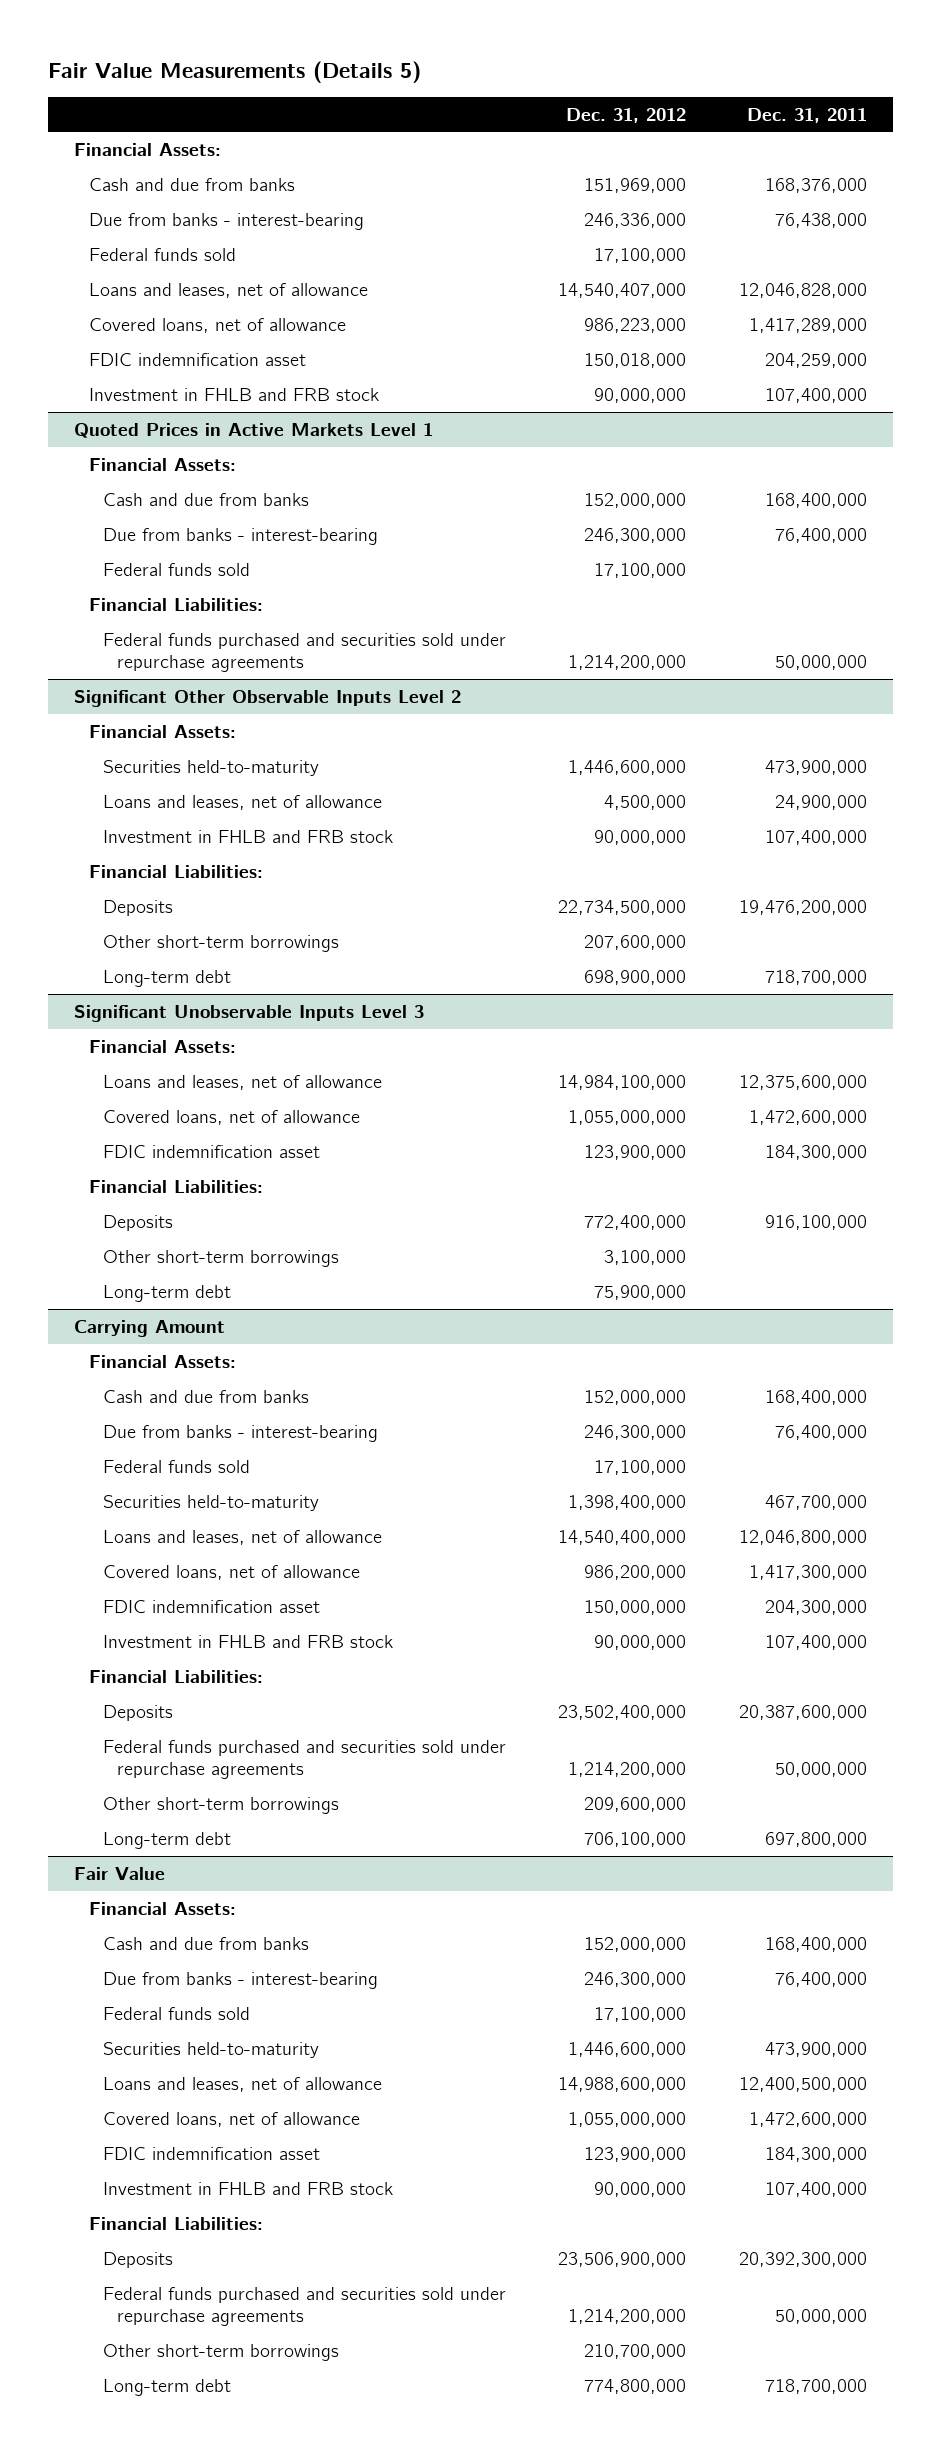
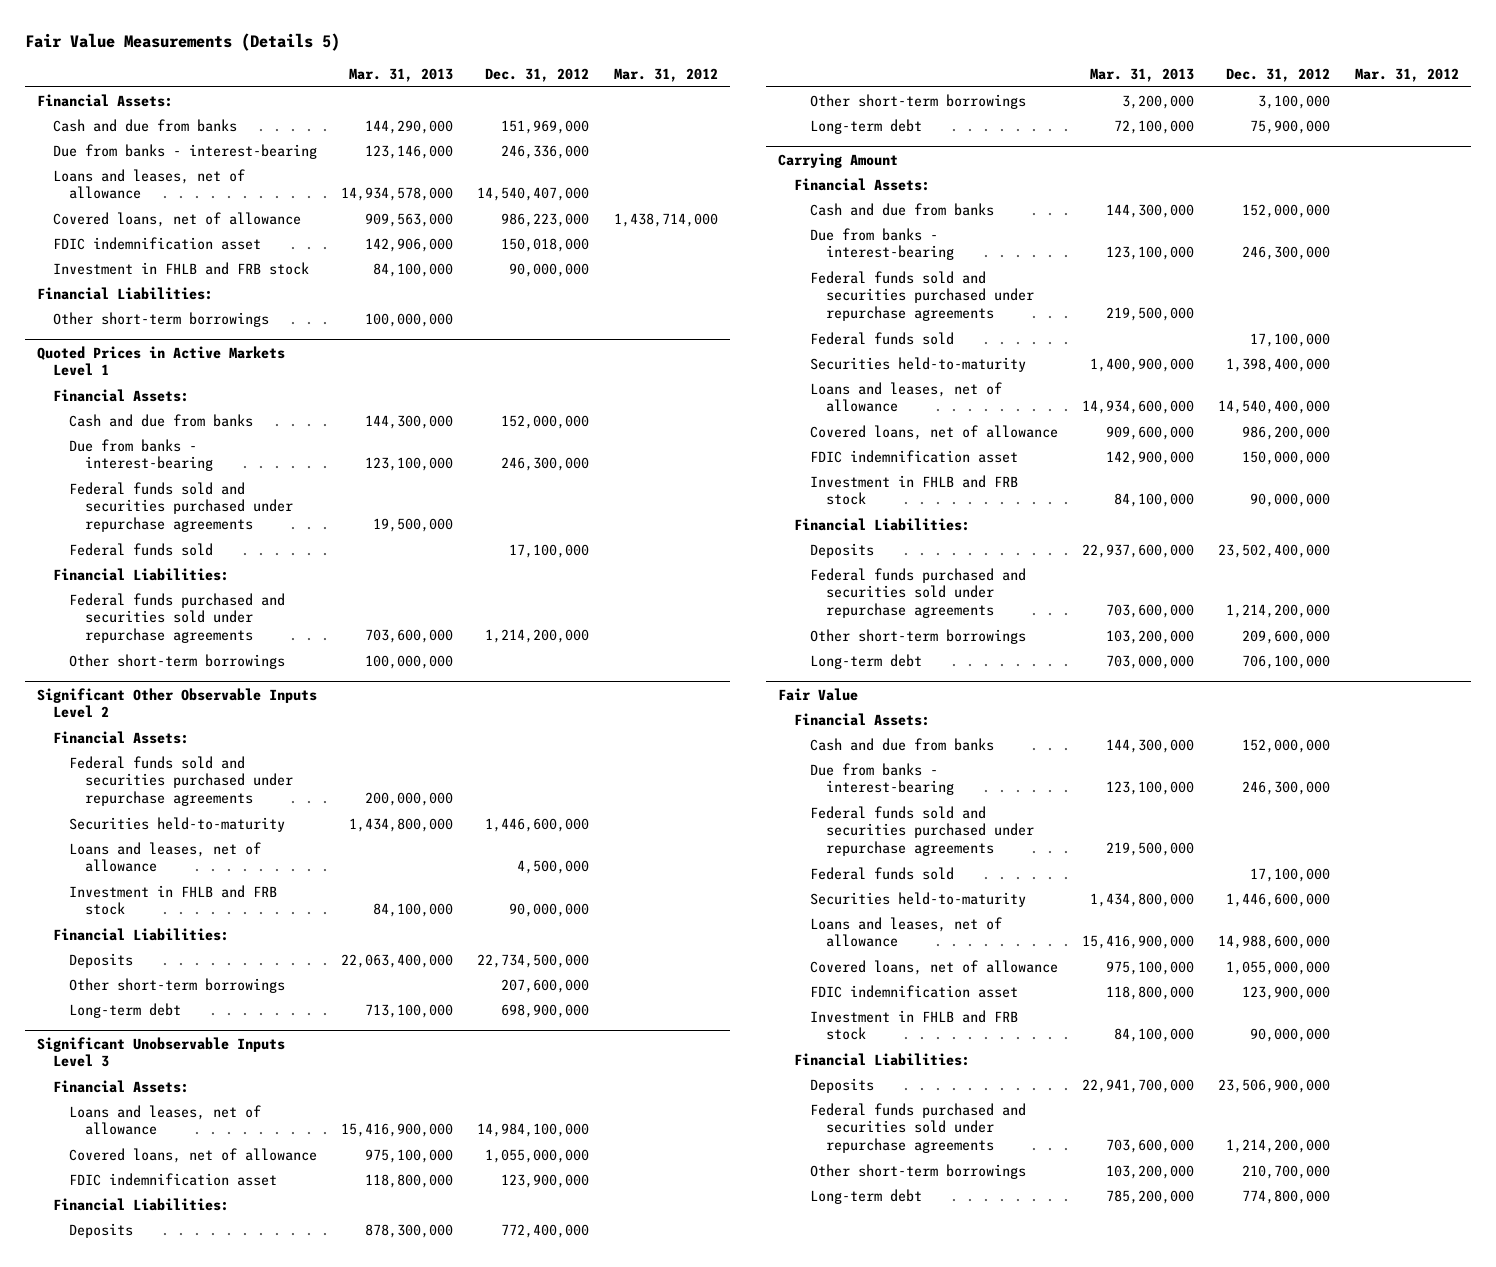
[747,107,868,123] Dec. 31, 2011 -> none
none -> [349,67,454,82] Mar. 31, 2013
none -> [613,67,718,82] Mar. 31, 2012
[88,247,236,261] Federal funds sold -> none
none -> [36,286,213,300] Financial Liabilities:
none -> [52,311,269,327] Other short-term borrowings
none -> [68,481,293,533] Federal funds sold and securities purchased under repurchase agreements
none -> [68,653,285,669] Other short-term borrowings
none -> [68,755,293,807] Federal funds sold and securities purchased under repurchase agreements
none -> [809,270,1034,322] Federal funds sold and securities purchased under repurchase agreements
none -> [809,805,1034,857] Federal funds sold and securities purchased under repurchase agreements

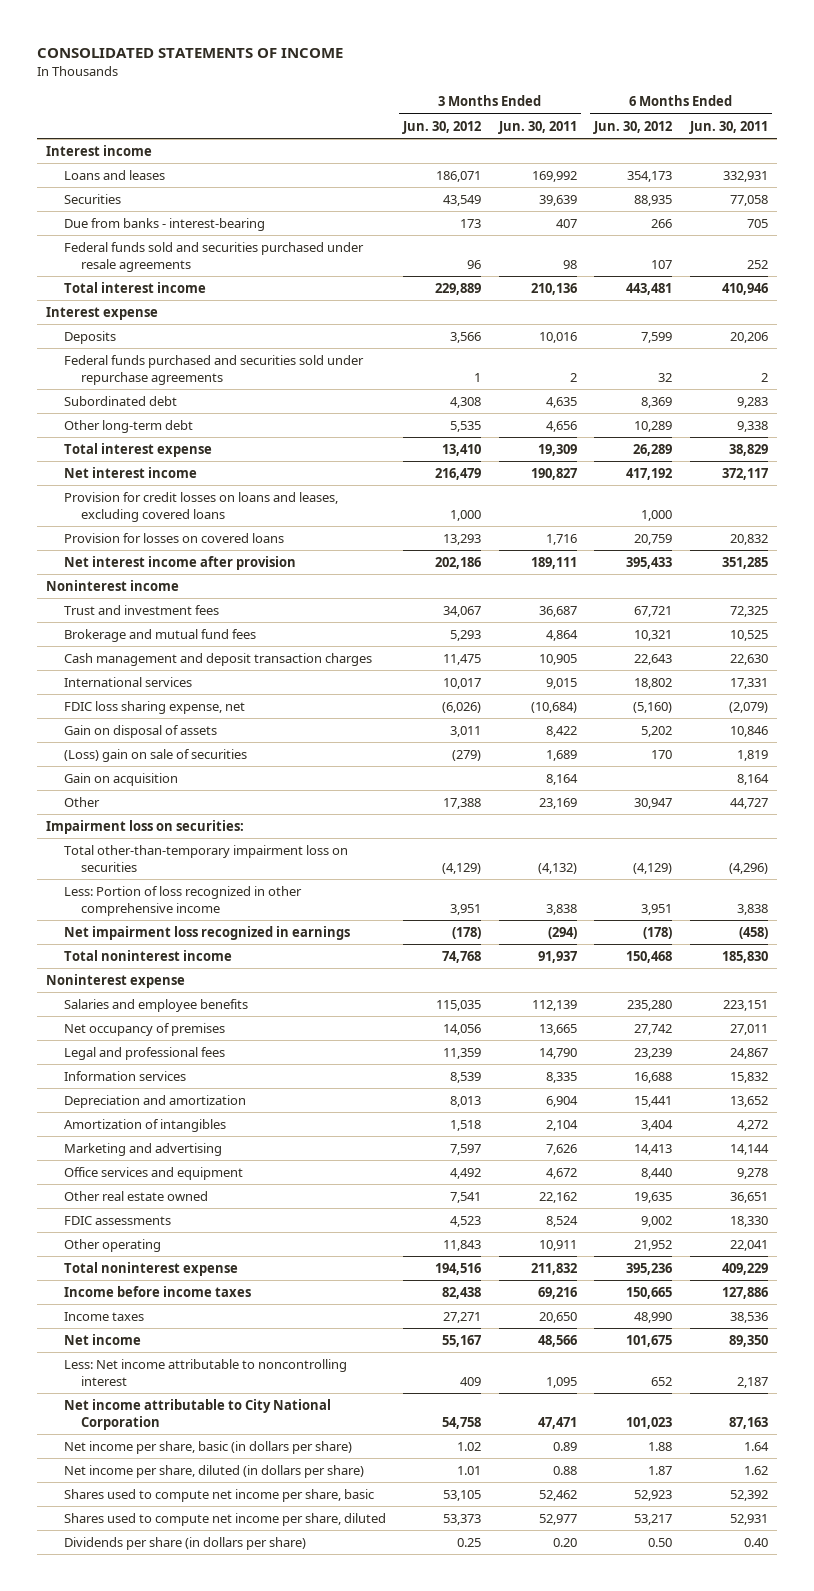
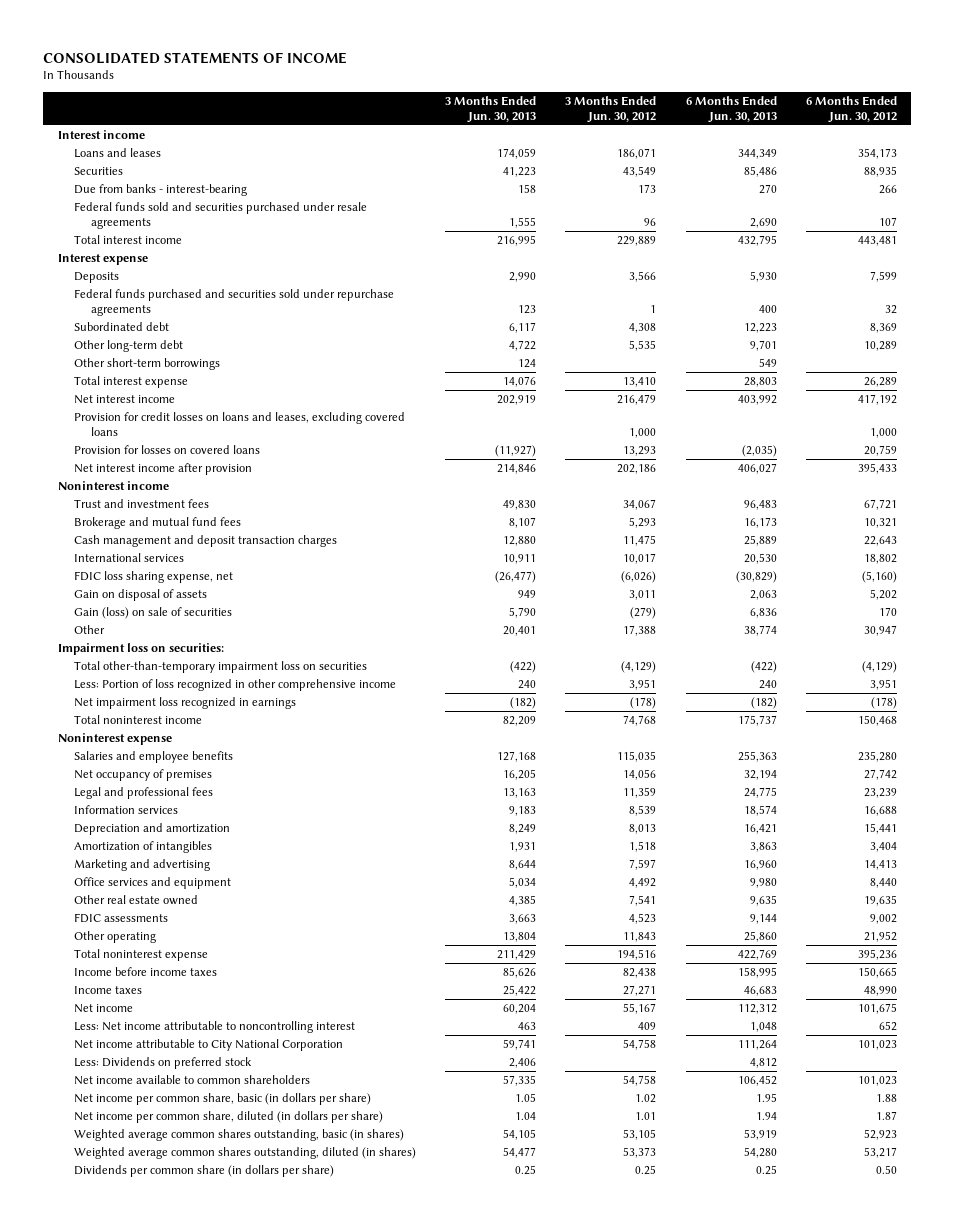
[497,120,577,134] Jun. 30, 2011 -> none
[688,120,768,134] Jun. 30, 2011 -> none
none -> [445,96,537,123] 3 Months Ended Jun. 30, 2013
none -> [685,96,777,123] 6 Months Ended Jun. 30, 2013
none -> [74,358,221,371] Other short-term borrowings
[63,772,178,786] Gain on acquisition -> none
[63,748,247,762] (Loss) gain on sale of securities -> [74,607,233,620] Gain (loss) on sale of securities
none -> [74,1057,253,1070] Less: Dividends on preferred stock
none -> [74,1075,311,1086] Net income available to common shareholders
[63,1440,352,1454] Net income per share, basic (in dollars per share) -> [74,1093,372,1106] Net income per common share, basic (in dollars per share)
[63,1464,364,1478] Net income per share, diluted (in dollars per share) -> [74,1111,384,1124] Net income per common share, diluted (in dollars per share)
[63,1488,374,1502] Shares used to compute net income per share, basic -> [74,1129,405,1142] Weighted average common shares outstanding, basic (in shares)
[63,1512,386,1526] Shares used to compute net income per share, diluted -> [74,1147,417,1160] Weighted average common shares outstanding, diluted (in shares)
[63,1536,306,1550] Dividends per share (in dollars per share) -> [74,1165,335,1178] Dividends per common share (in dollars per share)

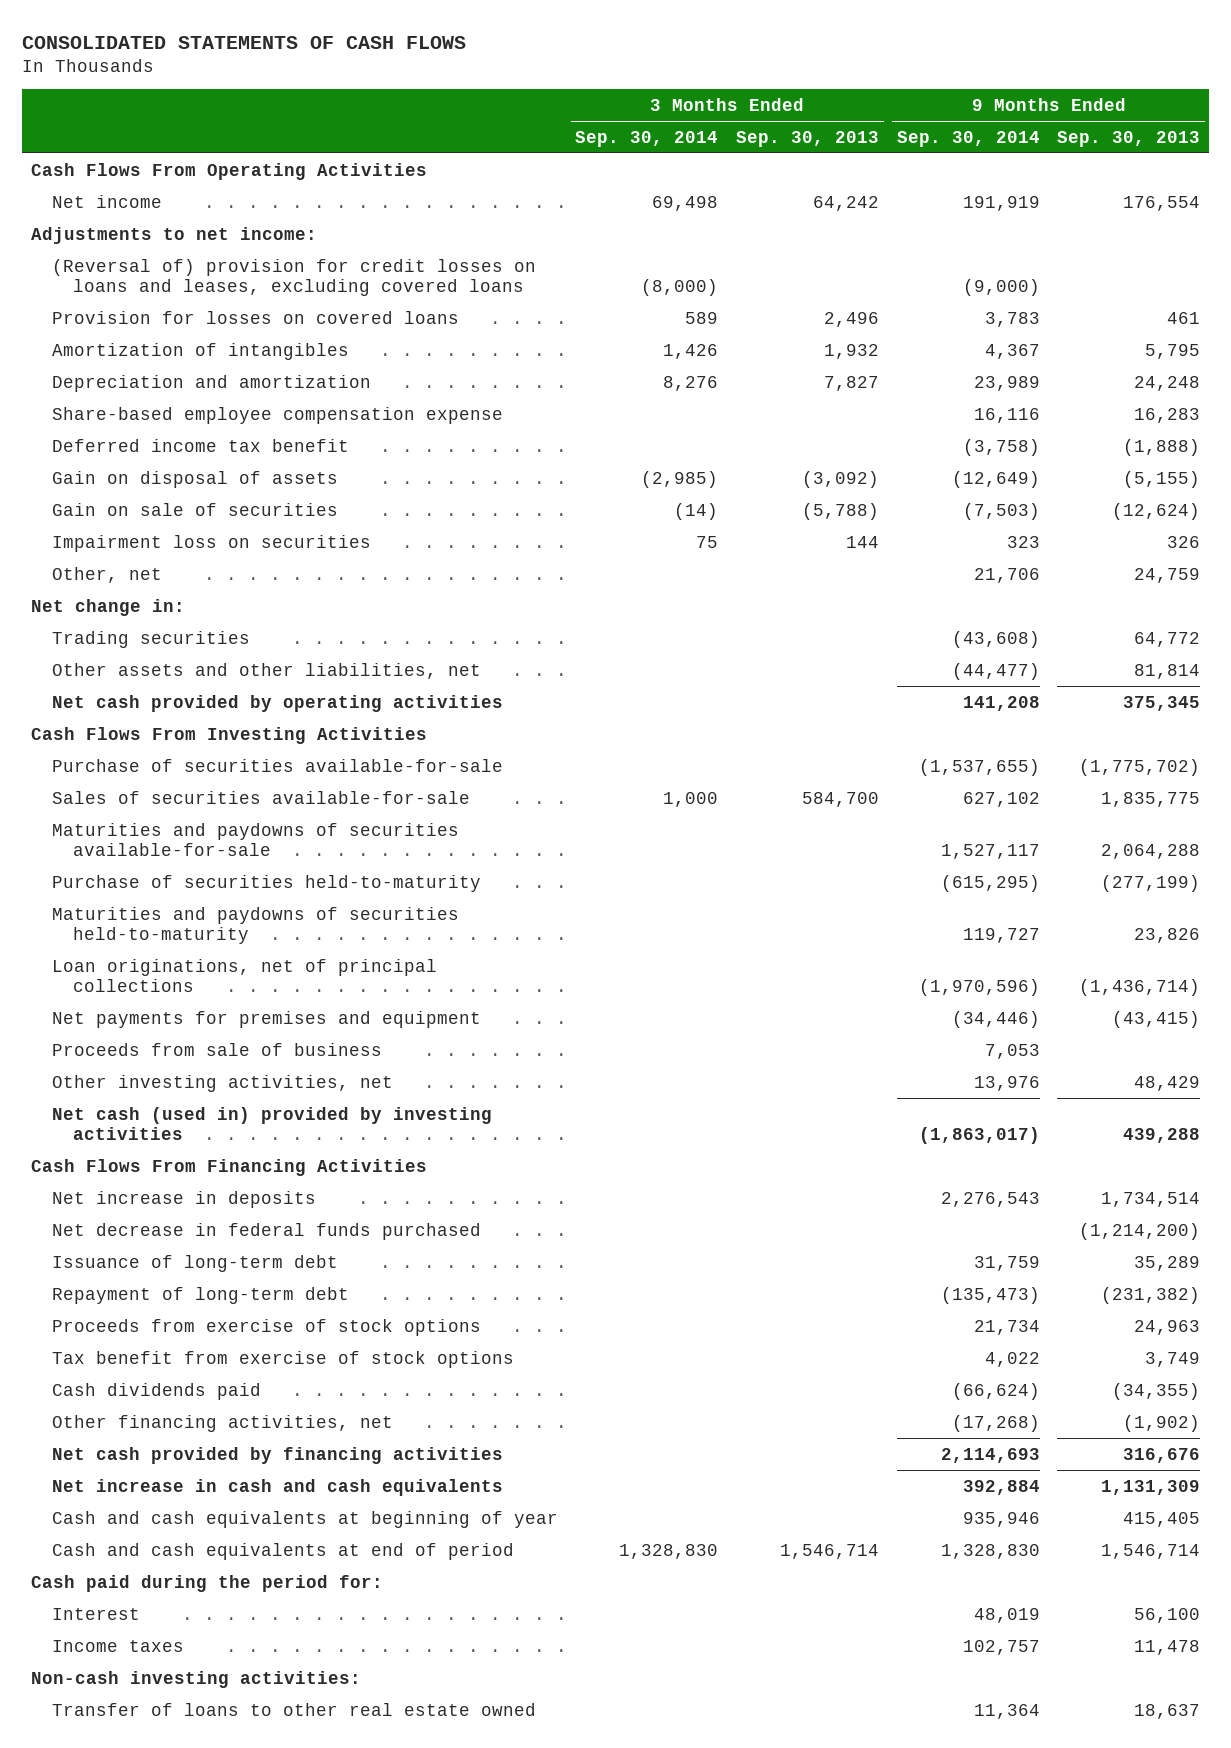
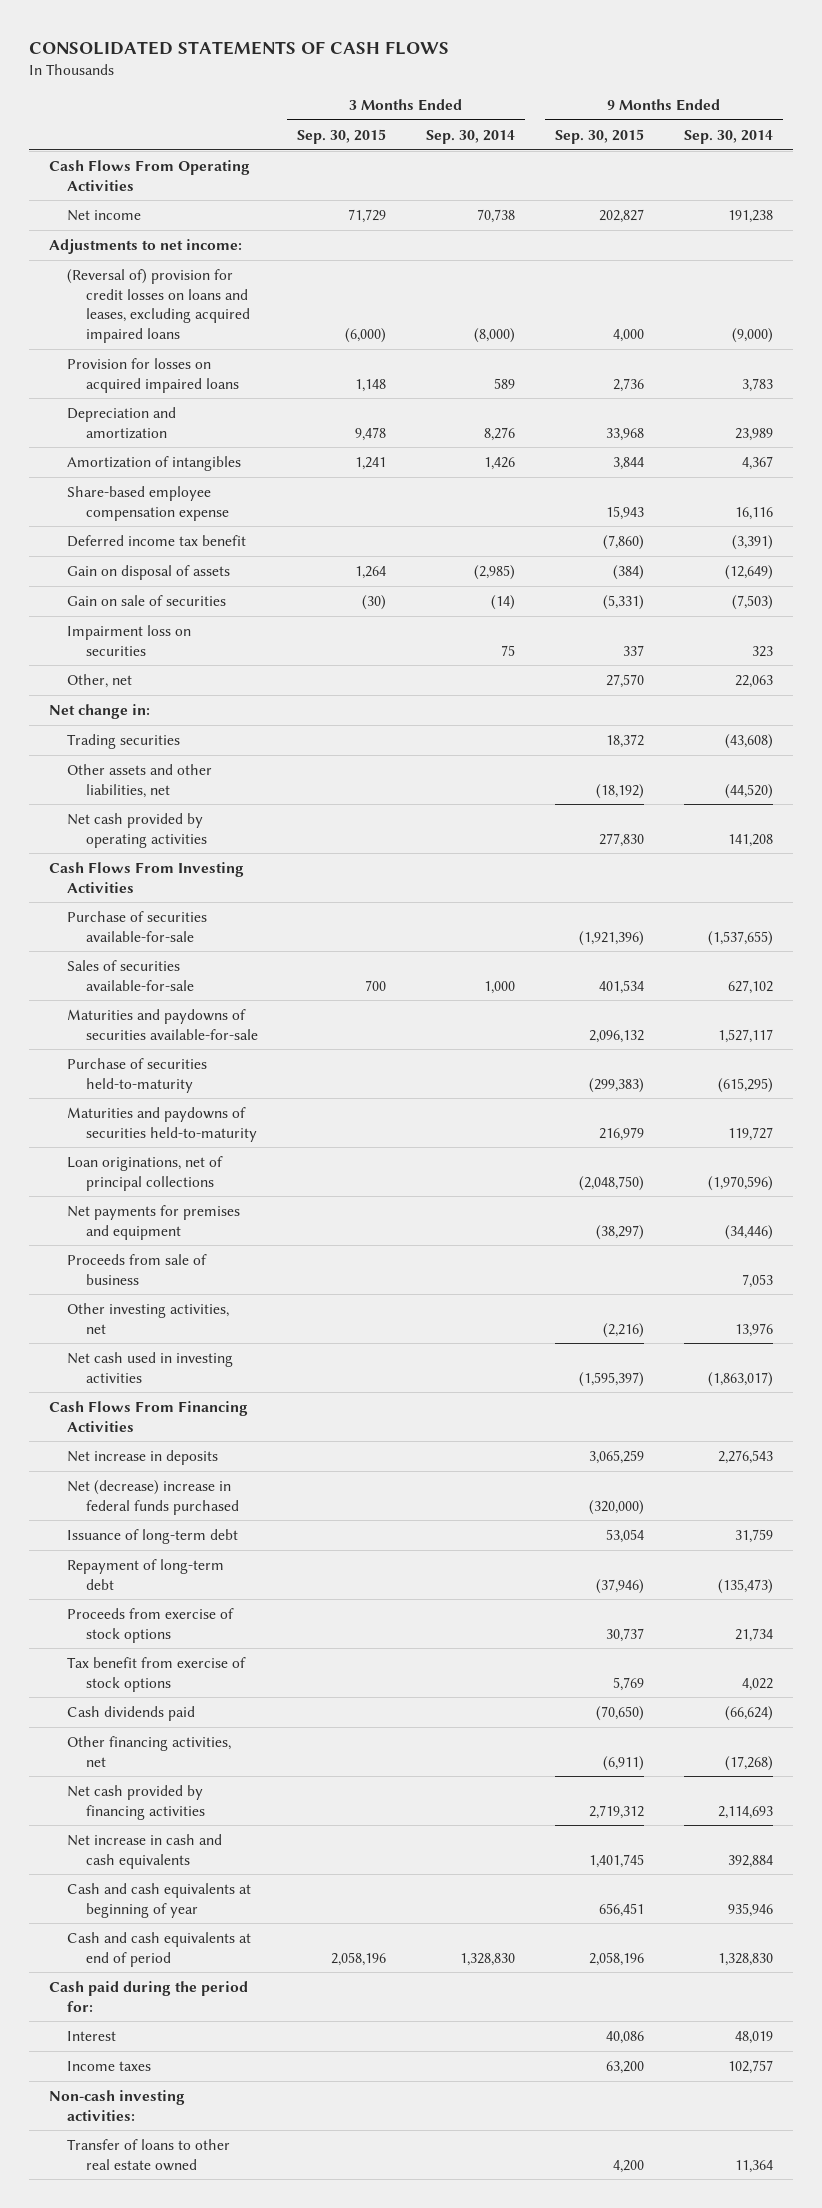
[736,130,880,147] Sep. 30, 2013 -> none
[1057,130,1201,147] Sep. 30, 2013 -> none
none -> [297,128,387,144] Sep. 30, 2015
none -> [555,128,645,144] Sep. 30, 2015
[652,195,719,211] 69,498 -> [477,208,516,223] 70,738
[962,195,1040,211] 191,919 -> [727,209,773,223] 191,238
[51,258,536,296] (Reversal of) provision for credit losses on loans and leases, excluding covered loans -> [67,268,250,344] (Reversal of) provision for credit losses on loans and leases, excluding acquired impaired loans
[51,310,459,324] Provision for losses on covered loans -> [67,357,239,393] Provision for losses on acquired impaired loans
[51,342,349,360] Amortization of intangibles -> [67,455,242,471] Amortization of intangibles
[962,438,1040,456] (3,758) -> [731,534,773,550] (3,391)
[973,567,1040,583] 21,706 -> [734,674,773,688] 22,063
[951,662,1040,680] (44,477) -> [724,783,773,799] (44,520)
[51,1106,492,1140] Net cash (used in) provided by investing activities -> [67,1351,234,1383] Net cash used in investing activities
[51,1222,481,1240] Net decrease in federal funds purchased -> [67,1479,239,1515] Net (decrease) increase in federal funds purchased

